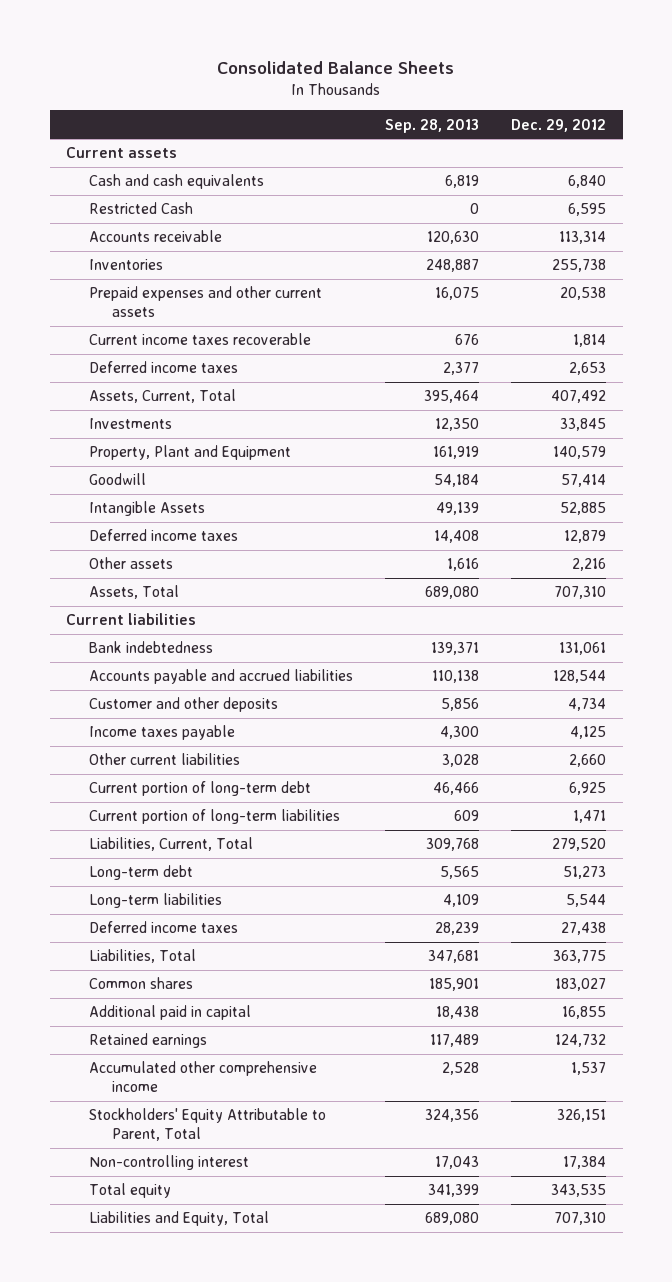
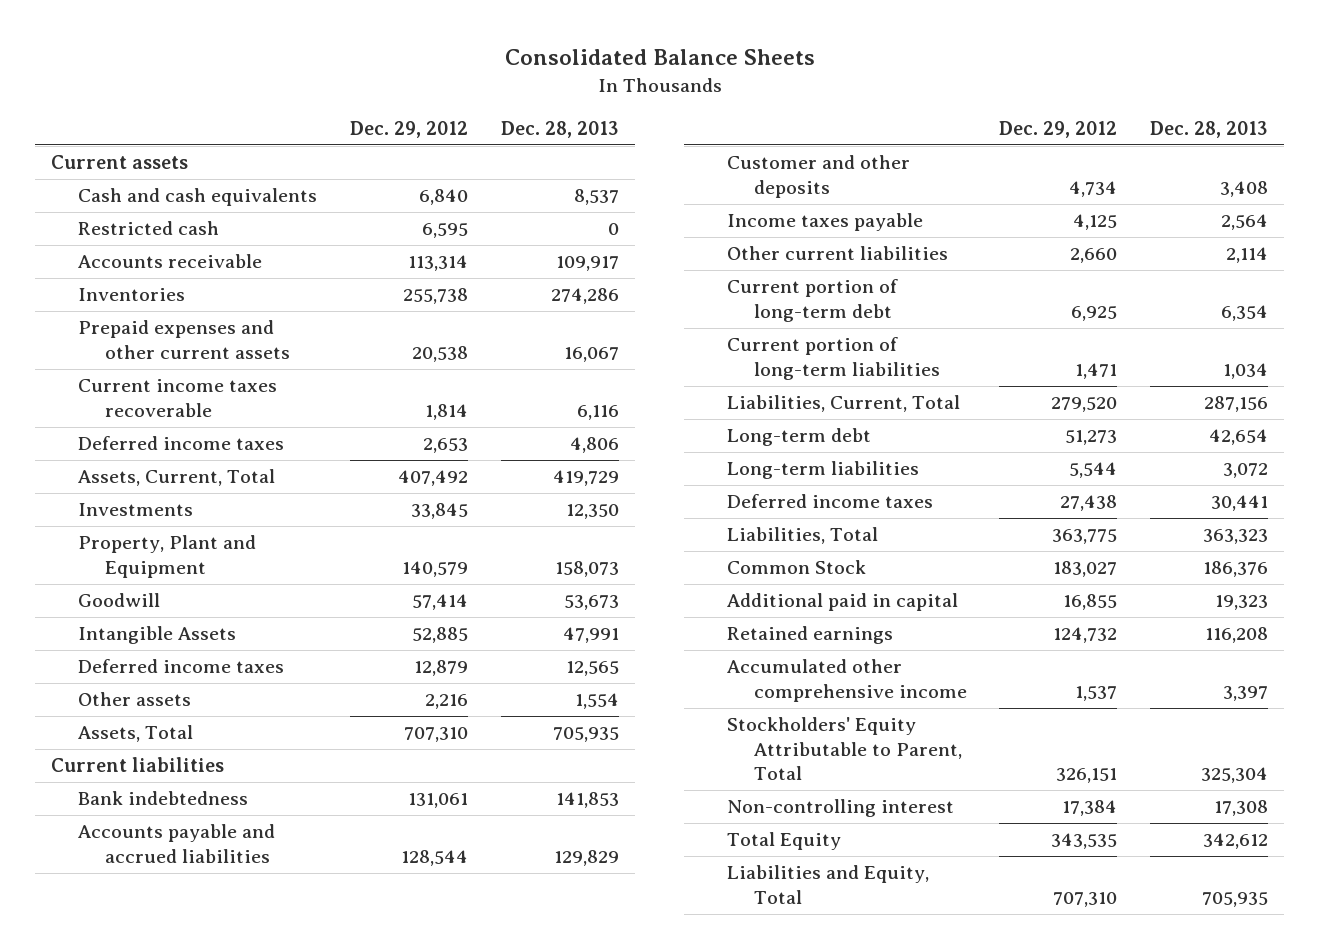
[385,118,480,133] Sep. 28, 2013 -> none
none -> [500,120,619,138] Dec. 28, 2013
[88,202,193,215] Restricted Cash -> [78,221,220,236] Restricted cash
[88,977,193,990] Common shares -> [726,560,866,575] Common Stock
[88,1183,171,1199] Total equity -> [726,832,841,851] Total Equity

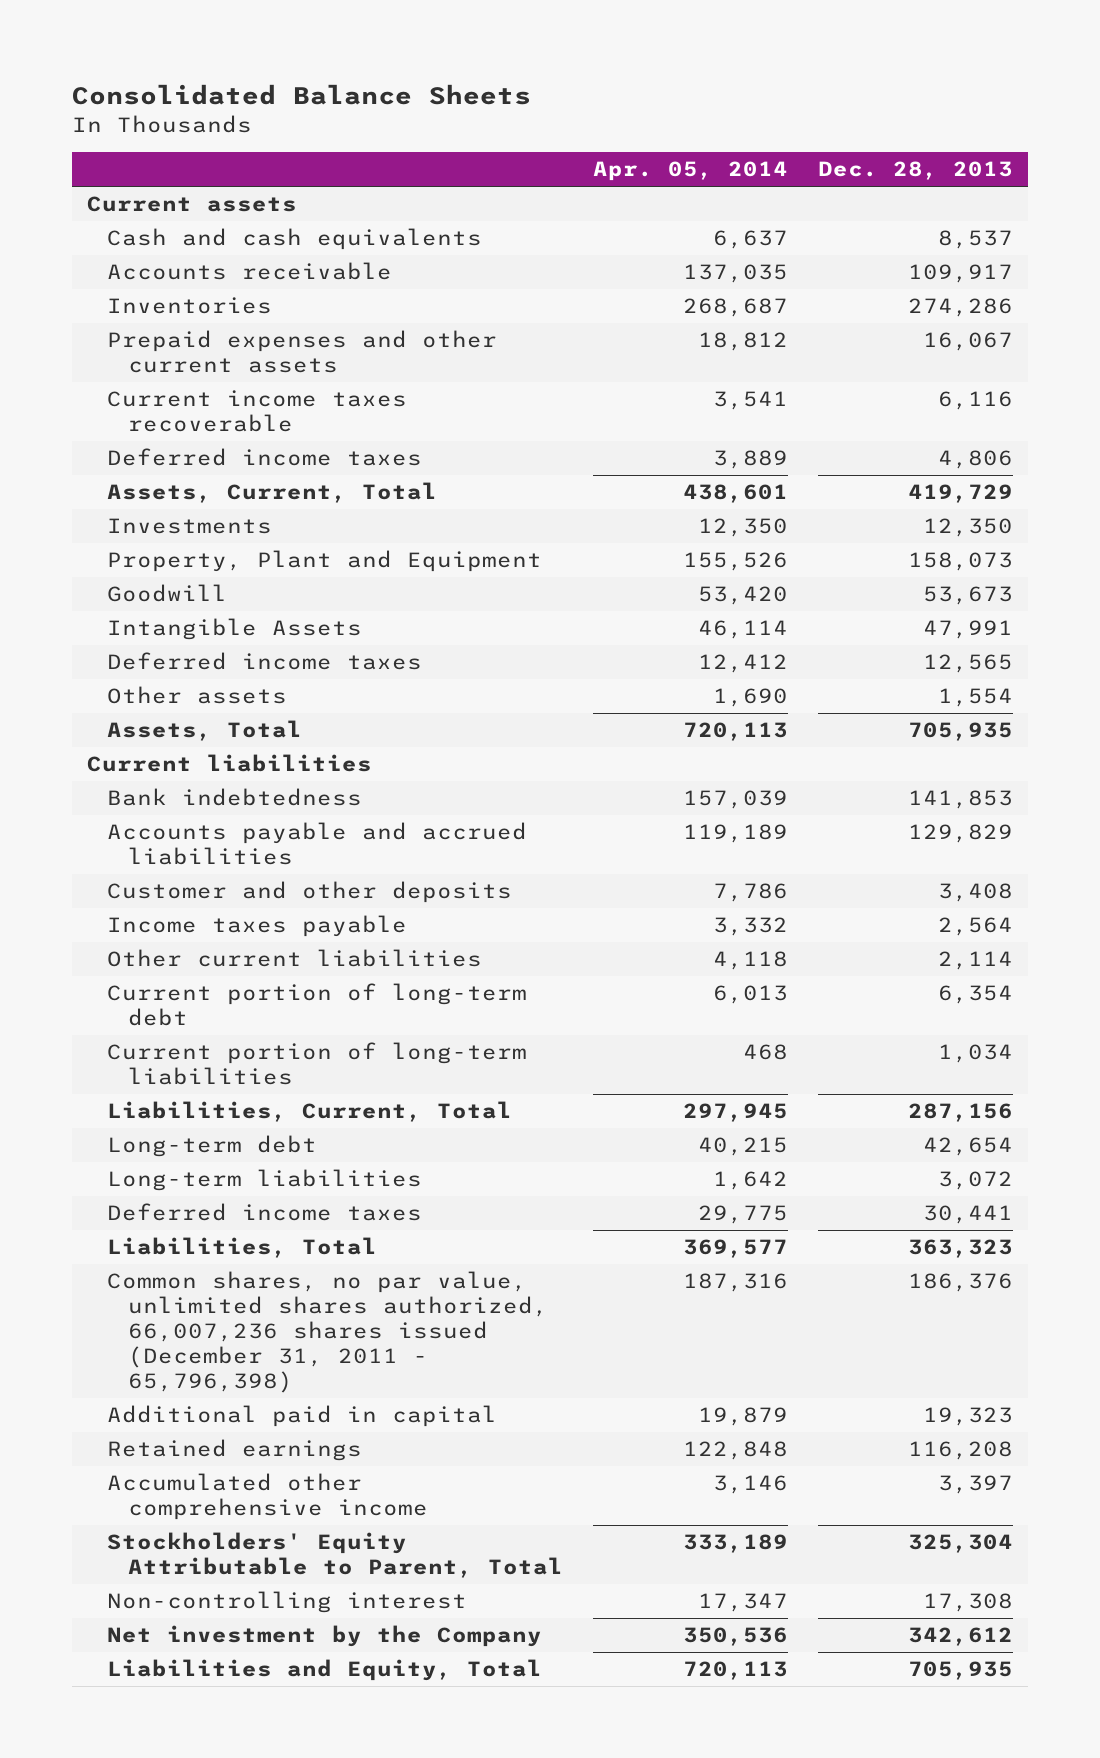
[350,120,469,138] Dec. 29, 2012 -> none
none -> [592,161,788,182] Apr. 05, 2014
[78,221,220,236] Restricted cash -> none
[726,560,866,575] Common Stock -> [107,1271,548,1394] Common shares, no par value, unlimited shares authorized, 66,007,236 shares issued (December 31, 2011 - 65,796,398)
[726,832,841,851] Total Equity -> [107,1625,543,1648] Net investment by the Company

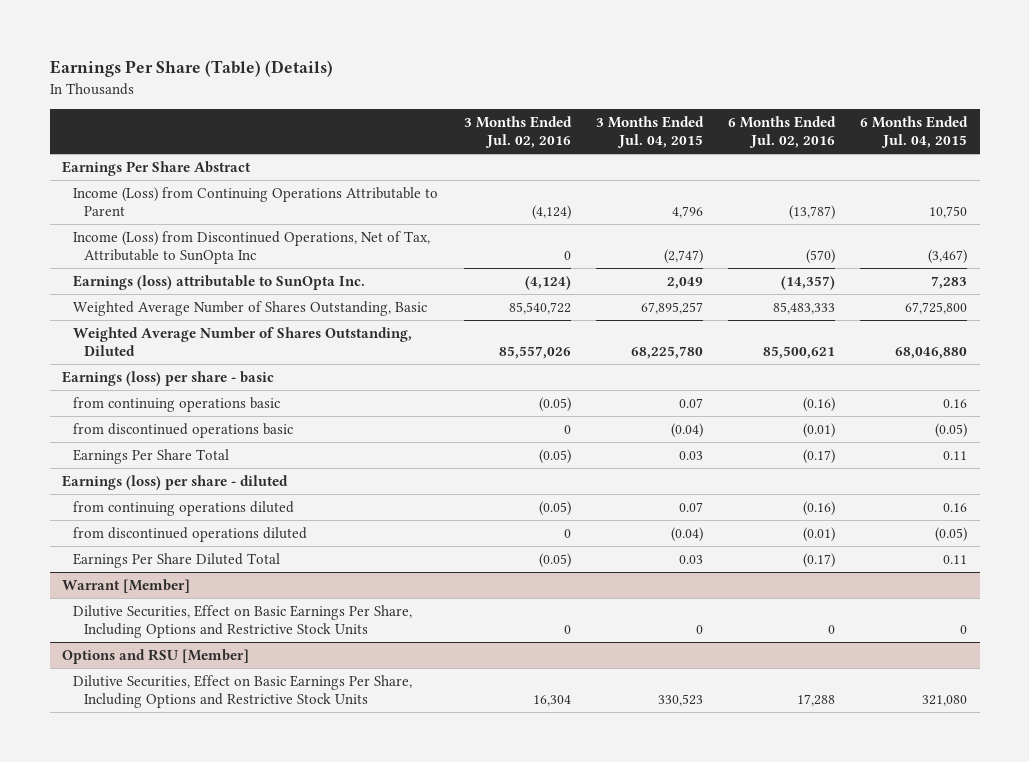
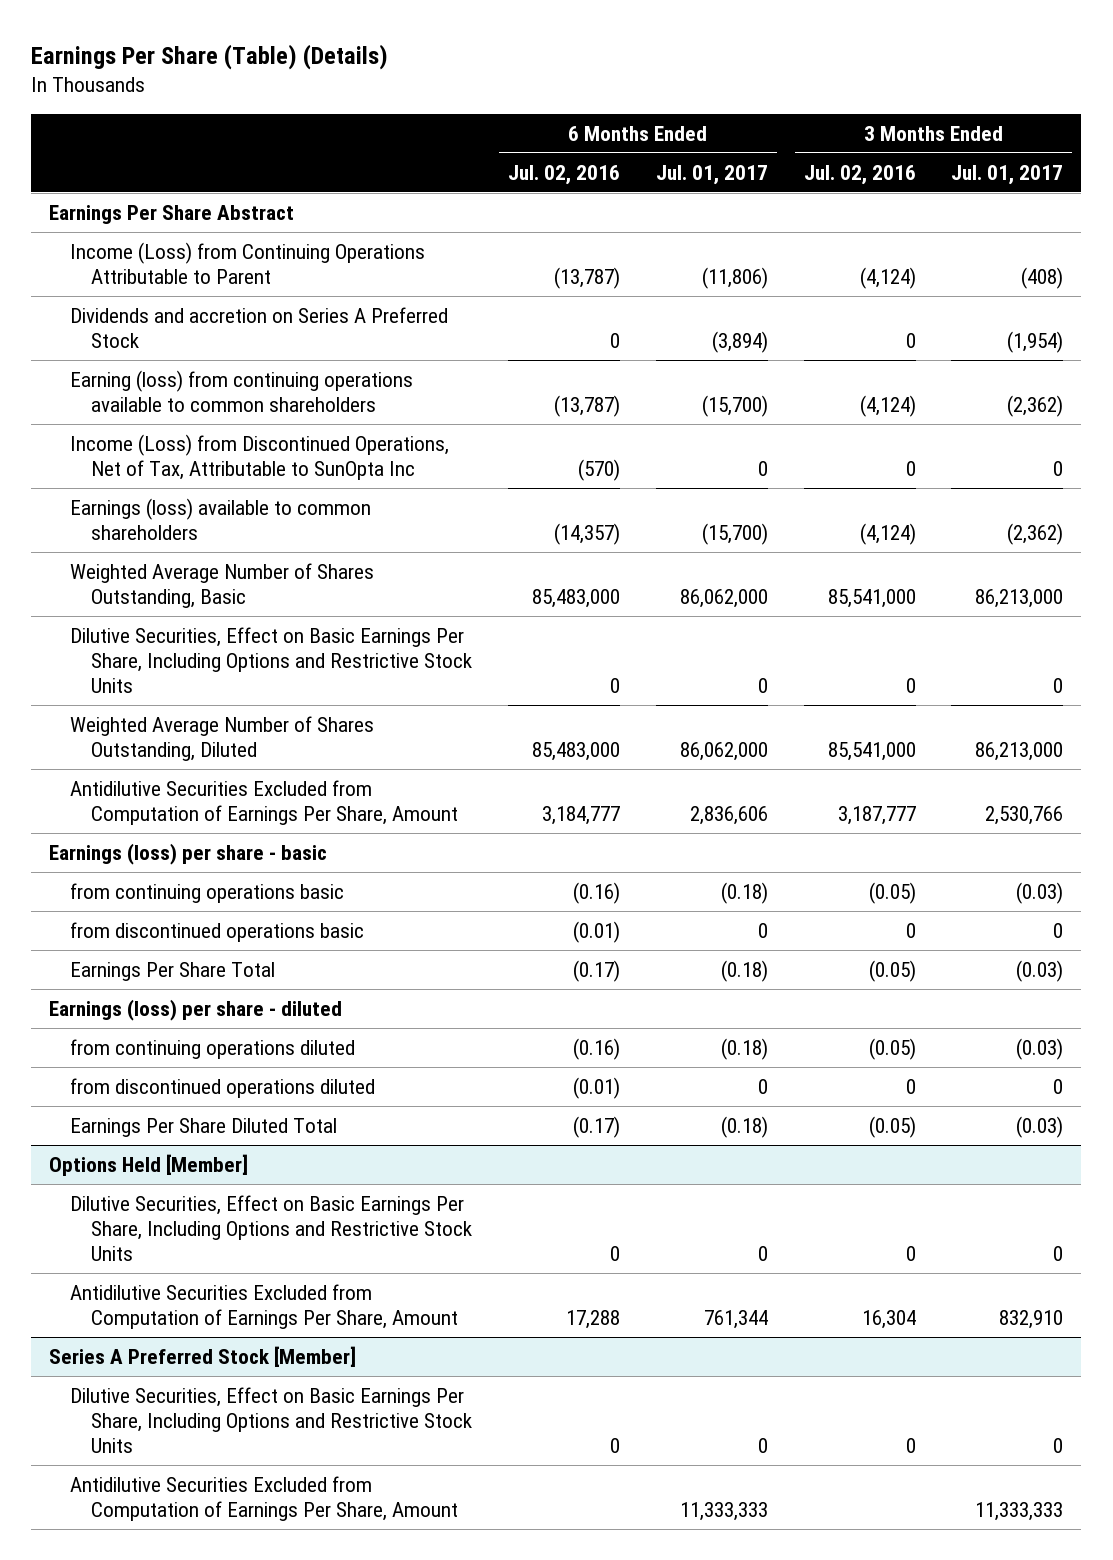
[595,116,704,149] 3 Months Ended Jul. 04, 2015 -> none
[860,116,969,149] 6 Months Ended Jul. 04, 2015 -> none
none -> [655,164,768,185] Jul. 01, 2017
none -> [951,164,1064,185] Jul. 01, 2017
none -> [70,307,449,349] Dividends and accretion on Series A Preferred Stock
none -> [70,370,414,413] Earning (loss) from continuing operations available to common shareholders
[73,275,366,291] Earnings (loss) attributable to SunOpta Inc. -> [70,498,372,541] Earnings (loss) available to common shareholders
[508,302,571,315] 85,540,722 -> [827,589,916,609] 85,541,000
[772,302,835,315] 85,483,333 -> [531,589,620,609] 85,483,000
none -> [70,627,473,694] Dilutive Securities, Effect on Basic Earnings Per Share, Including Options and Restrictive Stock Units
[498,346,571,360] 85,557,026 -> [827,742,916,762] 85,541,000
[762,346,835,360] 85,500,621 -> [531,742,620,762] 85,483,000
none -> [70,780,459,826] Antidilutive Securities Excluded from Computation of Earnings Per Share, Amount
[62,579,191,594] Warrant [Member] -> none
none -> [49,1154,249,1177] Options Held [Member]
[62,649,250,665] Options and RSU [Member] -> none
none -> [70,1284,459,1330] Antidilutive Securities Excluded from Computation of Earnings Per Share, Amount
none -> [49,1346,357,1368] Series A Preferred Stock [Member]
[532,695,571,707] 16,304 -> [905,1438,916,1454] 0
[796,694,835,707] 17,288 -> [609,1438,620,1454] 0
none -> [70,1476,459,1522] Antidilutive Securities Excluded from Computation of Earnings Per Share, Amount

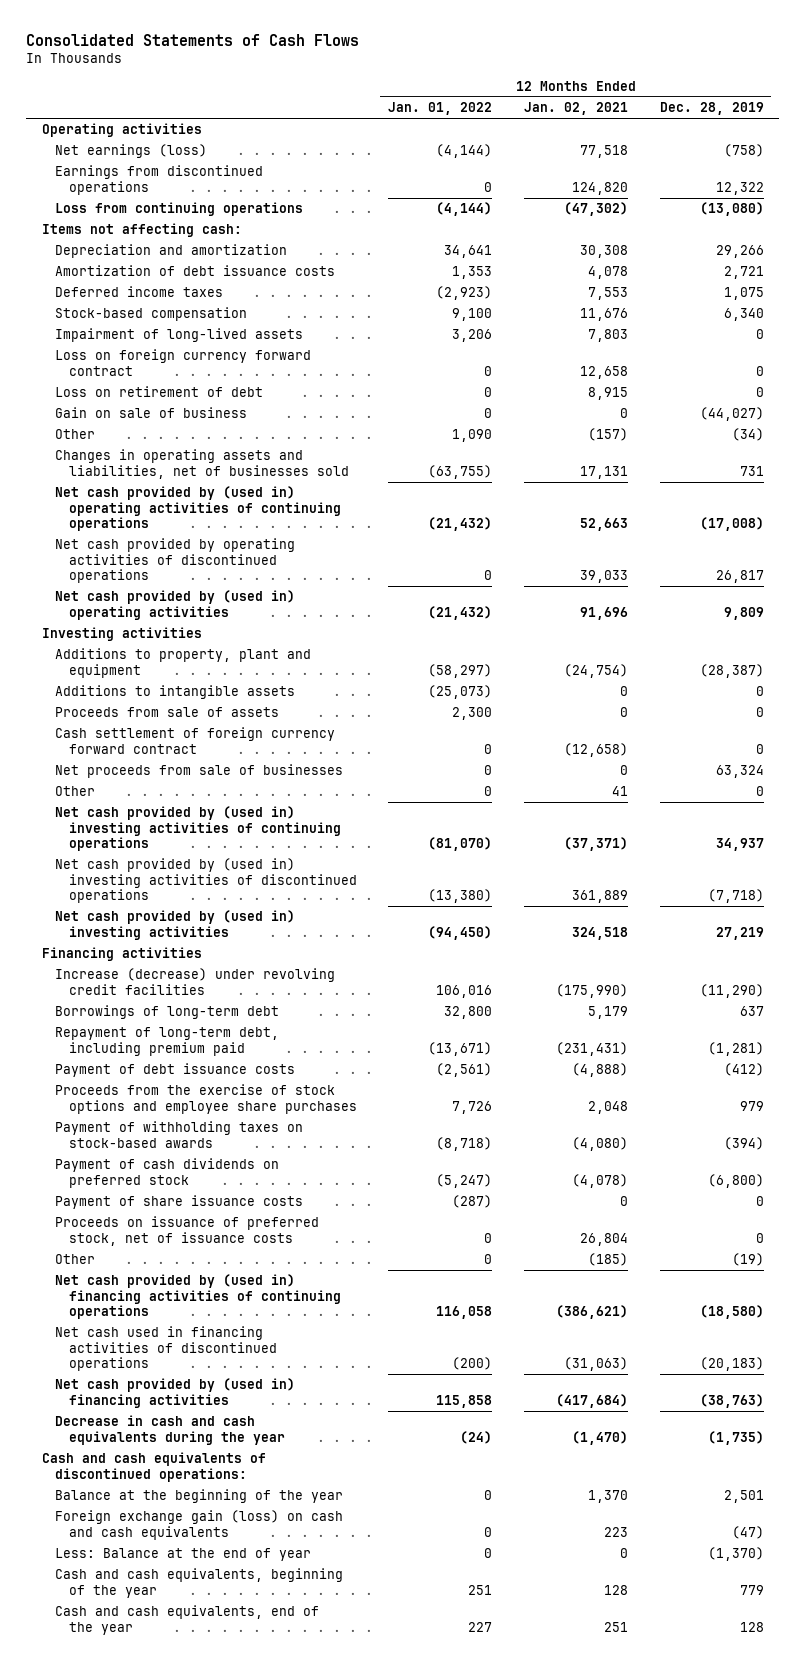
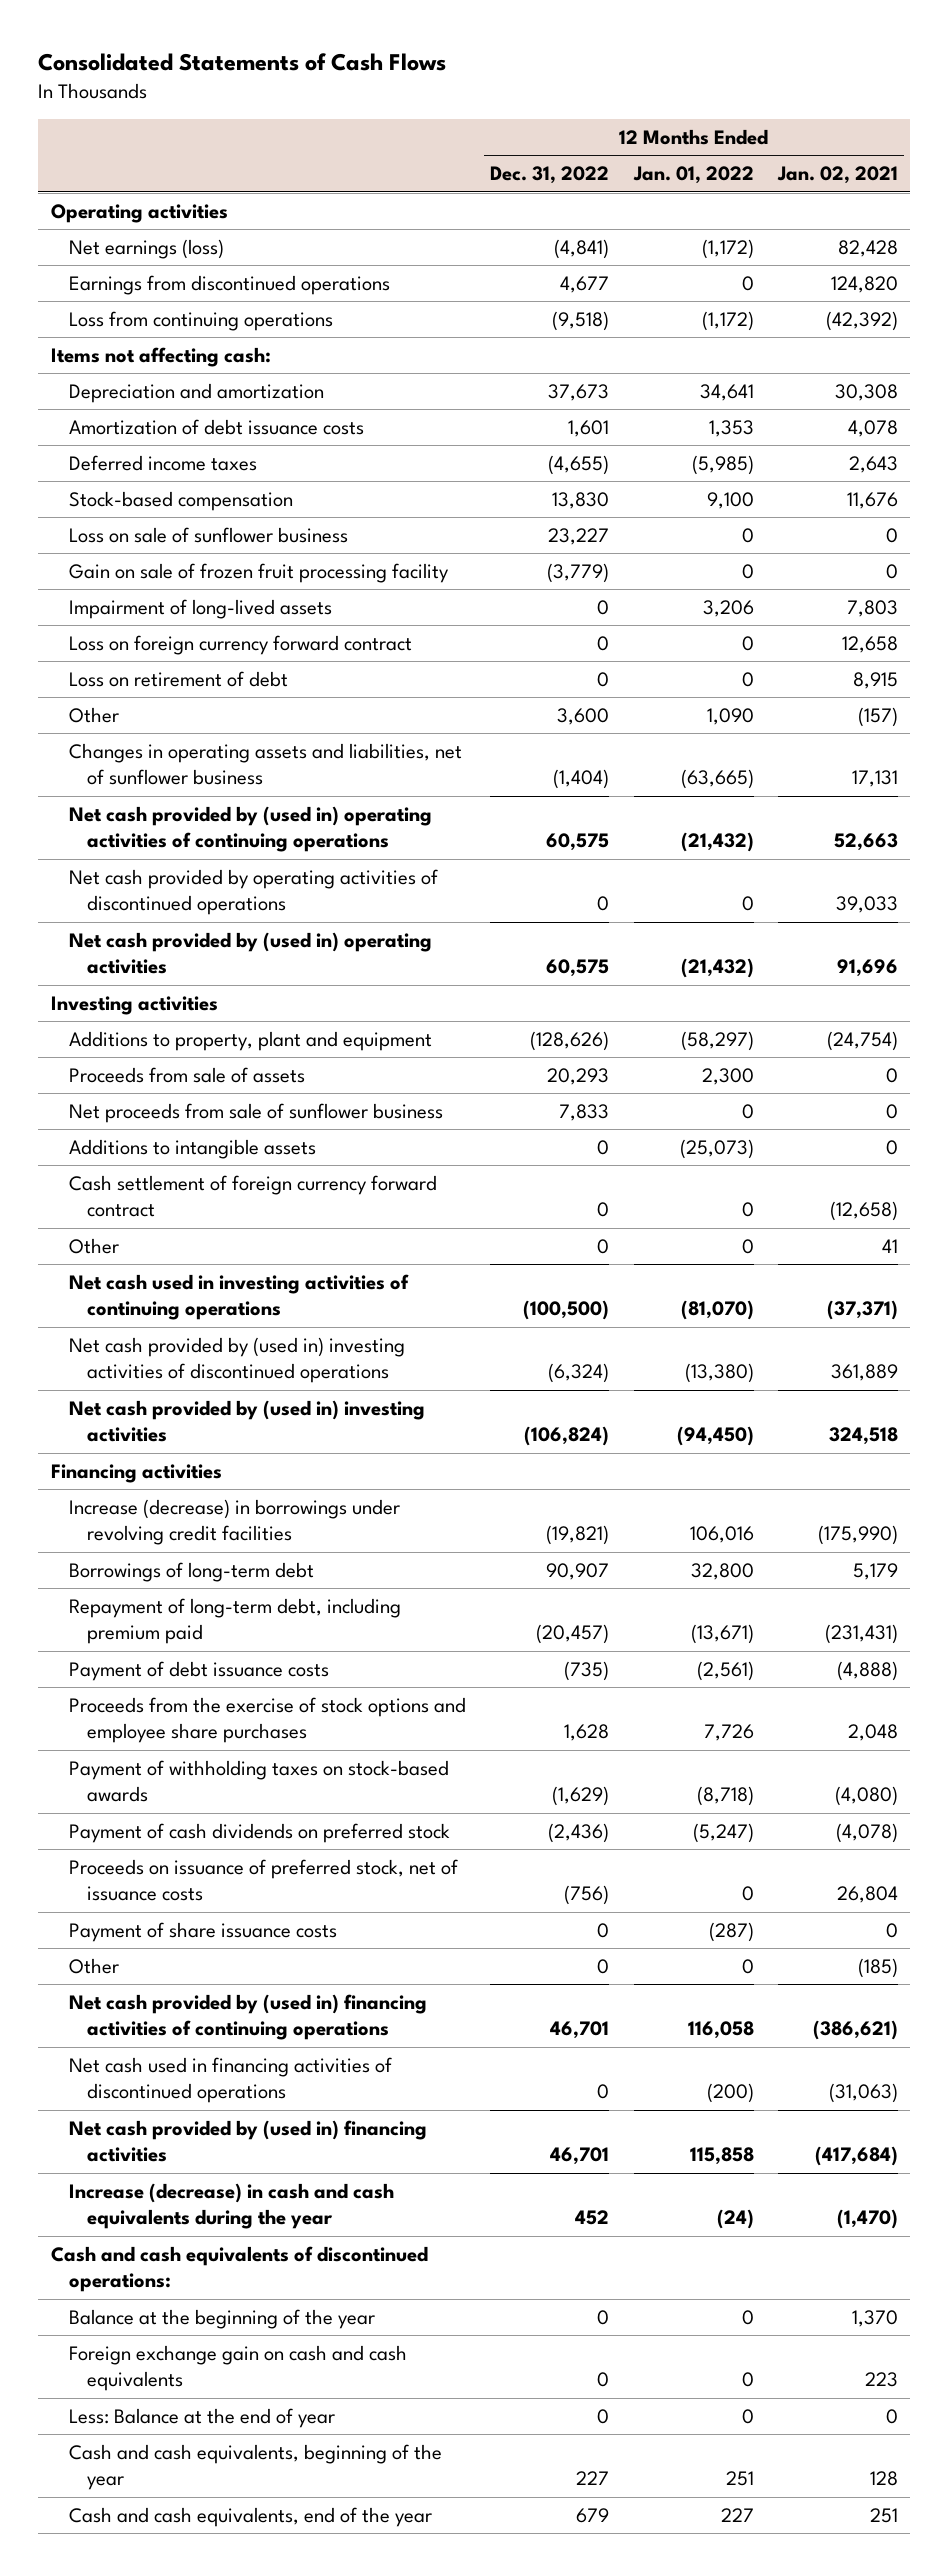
[659,101,764,115] Dec. 28, 2019 -> none
none -> [490,166,610,185] Dec. 31, 2022
[436,144,493,159] (4,144) -> [701,238,754,259] (1,172)
[579,145,628,159] 77,518 -> [838,239,899,257] 82,428
[436,202,493,217] (4,144) -> [701,310,754,331] (1,172)
[563,202,628,217] (47,302) -> [826,310,899,331] (42,392)
[436,286,493,301] (2,923) -> [691,454,754,475] (5,985)
[587,287,628,301] 7,553 -> [849,455,899,473] 2,643
none -> [68,526,348,543] Loss on sale of sunflower business
none -> [68,562,449,583] Gain on sale of frozen fruit processing facility
[55,407,248,419] Gain on sale of business -> none
[55,449,349,479] Changes in operating assets and liabilities, net of businesses sold -> [68,742,462,786] Changes in operating assets and liabilities, net of sunflower business
[428,464,493,479] (63,755) -> [680,769,754,790] (63,665)
none -> [68,1102,443,1123] Net proceeds from sale of sunflower business
[55,685,296,700] Additions to intangible assets -> [68,1138,316,1159] Additions to intangible assets
[55,764,344,779] Net proceeds from sale of businesses -> none
[55,806,341,851] Net cash provided by (used in) investing activities of continuing operations -> [68,1273,409,1321] Net cash used in investing activities of continuing operations
[55,968,336,995] Increase (decrease) under revolving credit facilities -> [68,1498,400,1546] Increase (decrease) in borrowings under revolving credit facilities
[55,1195,304,1210] Payment of share issuance costs -> [68,1921,337,1942] Payment of share issuance costs
[55,1415,285,1445] Decrease in cash and cash equivalents during the year -> [68,2182,394,2230] Increase (decrease) in cash and cash equivalents during the year
[55,1510,344,1540] Foreign exchange gain (loss) on cash and cash equivalents -> [68,2344,407,2392] Foreign exchange gain on cash and cash equivalents

